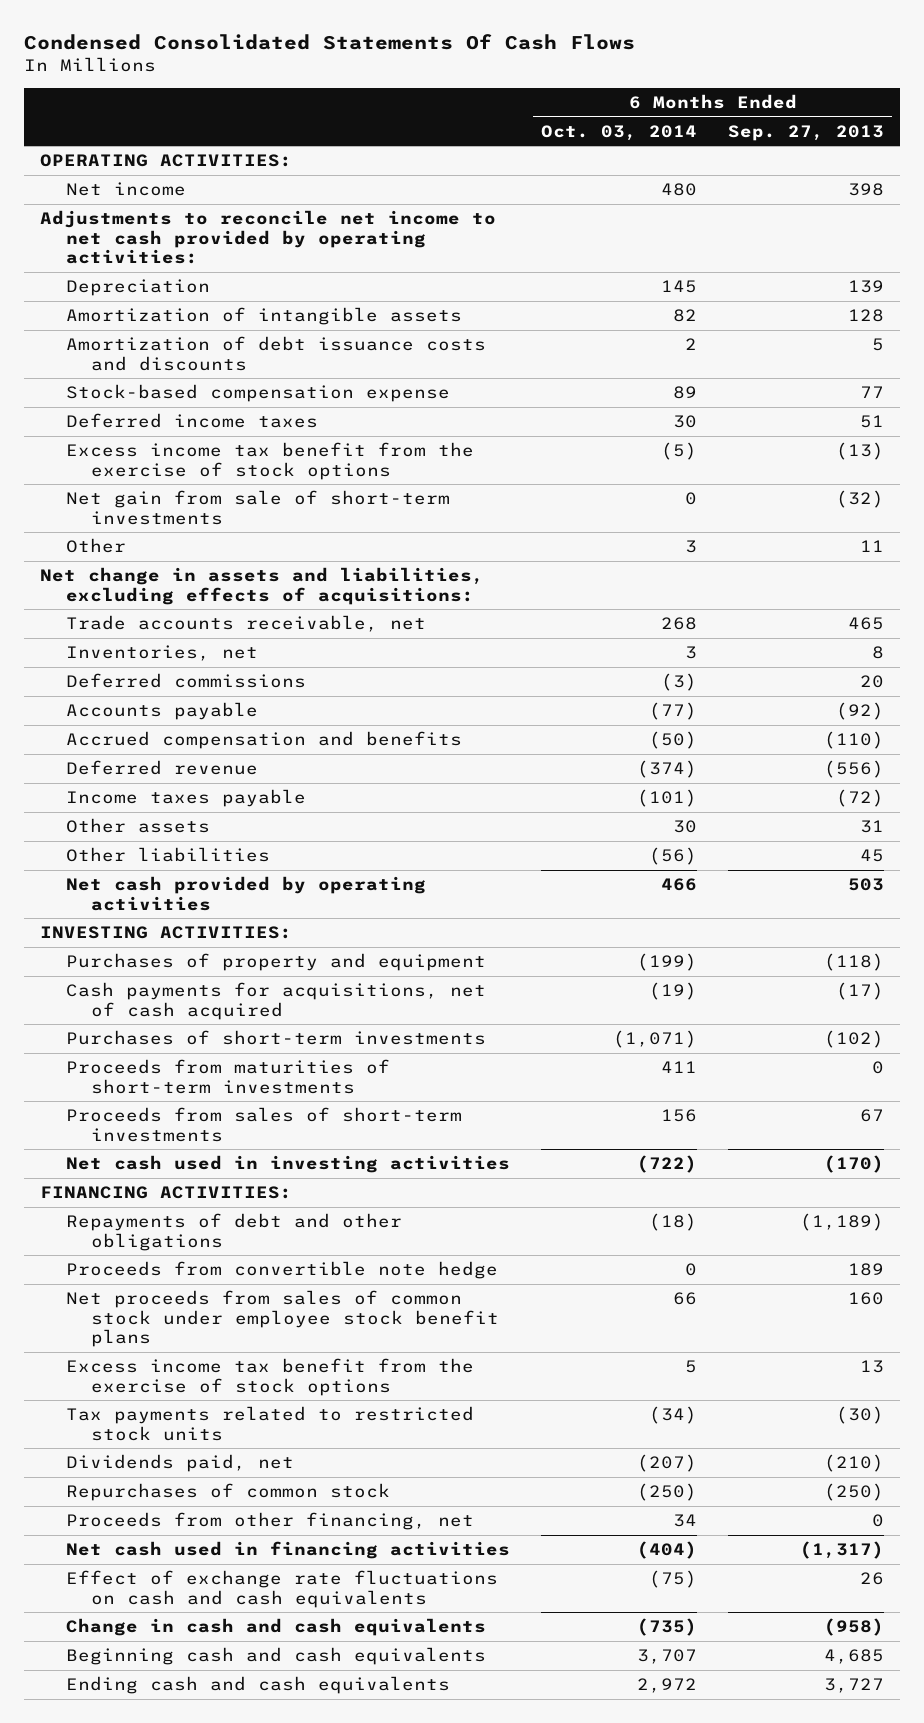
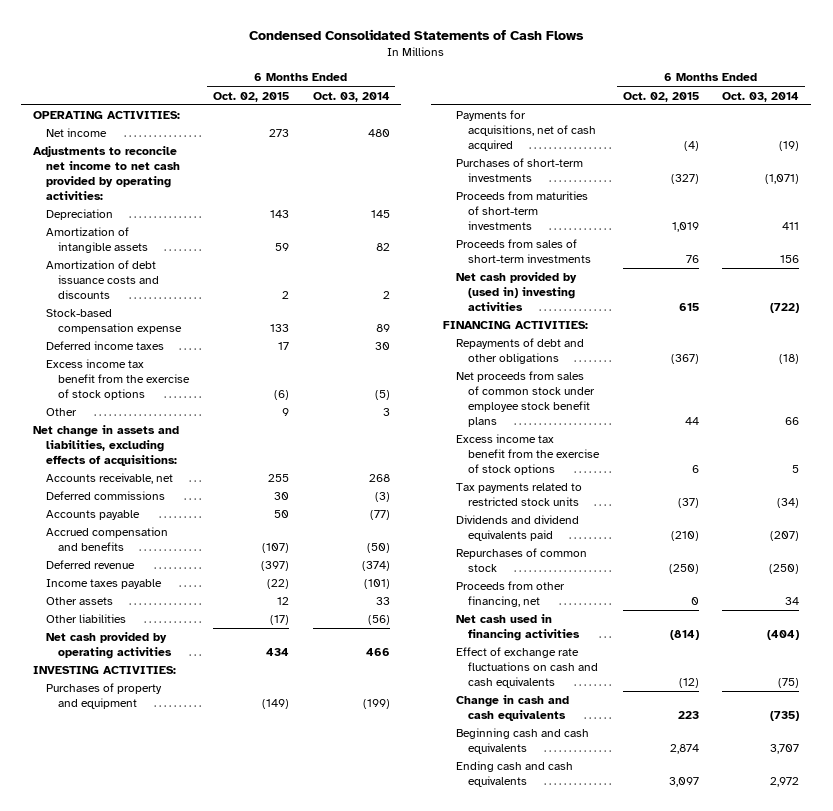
[24,34,636,51] Condensed Consolidated Statements Of Cash Flows -> [249,28,585,40] Condensed Consolidated Statements of Cash Flows
[728,124,885,141] Sep. 27, 2013 -> none
none -> [212,91,289,102] Oct. 02, 2015
[65,490,450,525] Net gain from sale of short-term investments -> none
[65,645,258,662] Inventories, net -> none
[65,615,426,633] Trade accounts receivable, net -> [45,473,173,485] Accounts receivable, net
[673,820,698,834] 30 -> [375,597,390,606] 33
[65,982,486,1020] Cash payments for acquisitions, net of cash acquired -> [455,110,597,151] Payments for acquisitions, net of cash acquired
[65,1155,510,1174] Net cash used in investing activities -> [455,272,577,311] Net cash provided by (used in) investing activities
[65,1261,498,1280] Proceeds from convertible note hedge -> none
[65,1454,294,1473] Dividends paid, net -> [455,515,579,542] Dividends and dividend equivalents paid

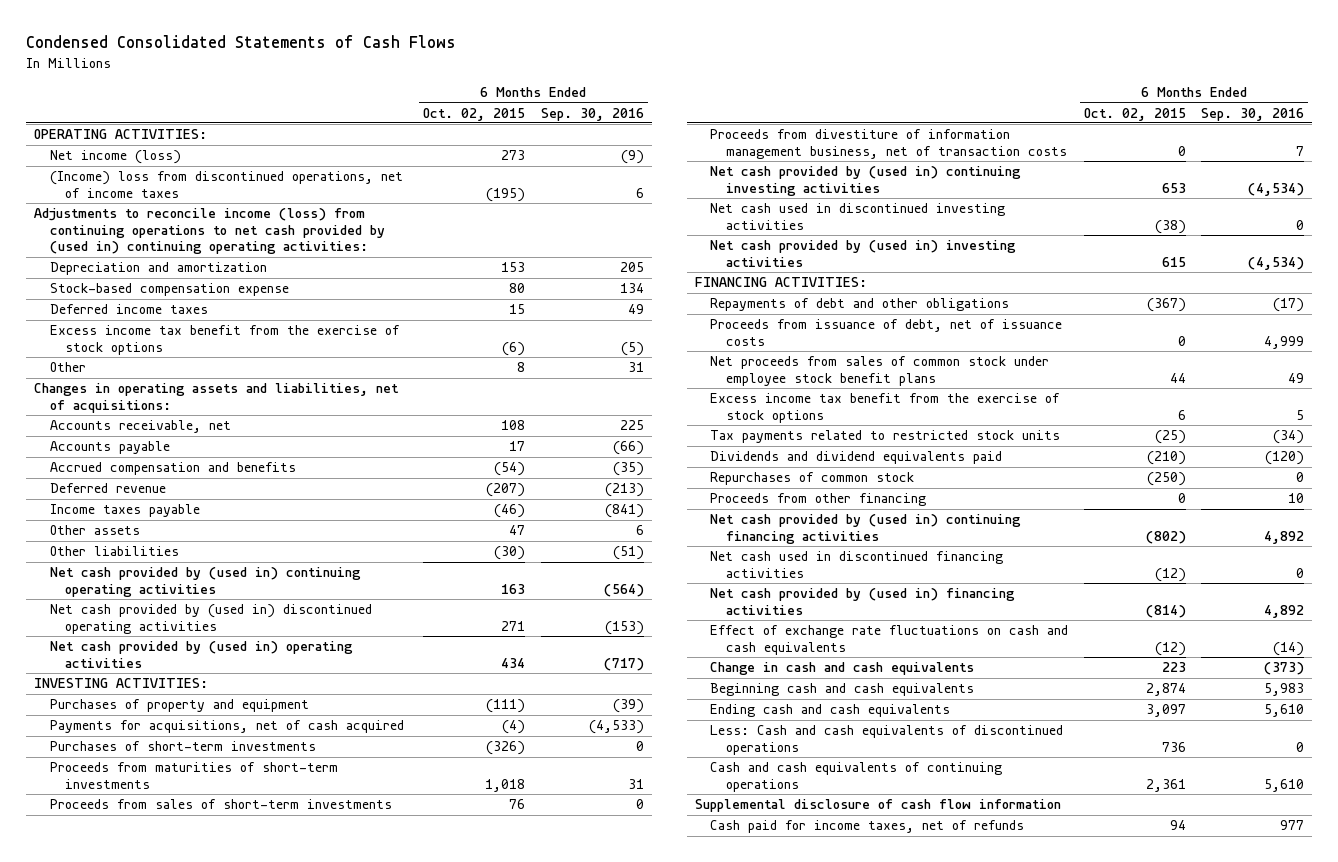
[312,91,390,102] Oct. 03, 2014 -> none
none -> [540,107,644,121] Sep. 30, 2016
[45,209,113,221] Depreciation -> none
[45,227,149,254] Amortization of intangible assets -> none
[45,260,160,299] Amortization of debt issuance costs and discounts -> none
[45,128,107,138] Net income -> [49,150,181,165] Net income (loss)
none -> [49,171,403,198] (Income) loss from discontinued operations, net of income taxes
[33,146,180,200] Adjustments to reconcile net income to net cash provided by operating activities: -> [34,208,385,255] Adjustments to reconcile income (loss) from continuing operations to net cash provided by (used in) continuing operating activities:
none -> [49,262,267,276] Depreciation and amortization
[269,324,289,333] 133 -> [509,283,526,294] 80
[277,342,289,351] 17 -> [509,304,526,315] 15
[45,491,165,501] Deferred commissions -> none
[281,408,289,417] 9 -> [517,362,526,373] 8
[33,425,180,466] Net change in assets and liabilities, excluding effects of acquisitions: -> [34,383,400,413] Changes in operating assets and liabilities, net of acquisitions:
[267,474,289,483] 255 -> [501,420,526,431] 108
[273,510,289,519] 50 -> [509,441,526,452] 17
[261,543,289,554] (107) -> [494,462,526,477] (54)
[260,561,289,572] (397) -> [486,483,526,498] (207)
[266,579,289,590] (22) -> [494,504,526,519] (46)
[276,597,289,606] 12 -> [509,525,526,536] 47
[269,615,289,626] (17) -> [494,546,526,561] (30)
[45,632,173,660] Net cash provided by operating activities -> [49,567,361,597] Net cash provided by (used in) continuing operating activities
[265,648,289,657] 434 -> [501,583,526,594] 163
none -> [49,604,372,634] Net cash provided by (used in) discontinued operating activities
none -> [49,641,353,668] Net cash provided by (used in) operating activities
[261,699,289,710] (149) -> [486,699,526,714] (111)
[670,174,699,185] (327) -> [486,741,526,756] (326)
[671,221,699,232] 1,019 -> [485,778,526,792] 1,018
none -> [710,129,1067,159] Proceeds from divestiture of information management business, net of transaction costs
none -> [710,166,1022,196] Net cash provided by (used in) continuing investing activities
none -> [710,203,1006,230] Net cash used in discontinued investing activities
none -> [710,319,1063,346] Proceeds from issuance of debt, net of issuance costs
[677,498,699,509] (37) -> [1154,430,1186,445] (25)
[455,581,565,608] Proceeds from other financing, net -> [710,493,927,507] Proceeds from other financing
[455,614,581,642] Net cash used in financing activities -> [710,514,1022,544] Net cash provided by (used in) continuing financing activities
[669,630,699,641] (814) -> [1145,530,1186,544] (802)
none -> [710,551,1004,578] Net cash used in discontinued financing activities
none -> [710,588,1016,615] Net cash provided by (used in) financing activities
none -> [710,725,1064,755] Less: Cash and cash equivalents of discontinued operations
none -> [710,762,1003,792] Cash and cash equivalents of continuing operations
none -> [694,799,1061,813] Supplemental disclosure of cash flow information
none -> [710,820,1025,834] Cash paid for income taxes, net of refunds

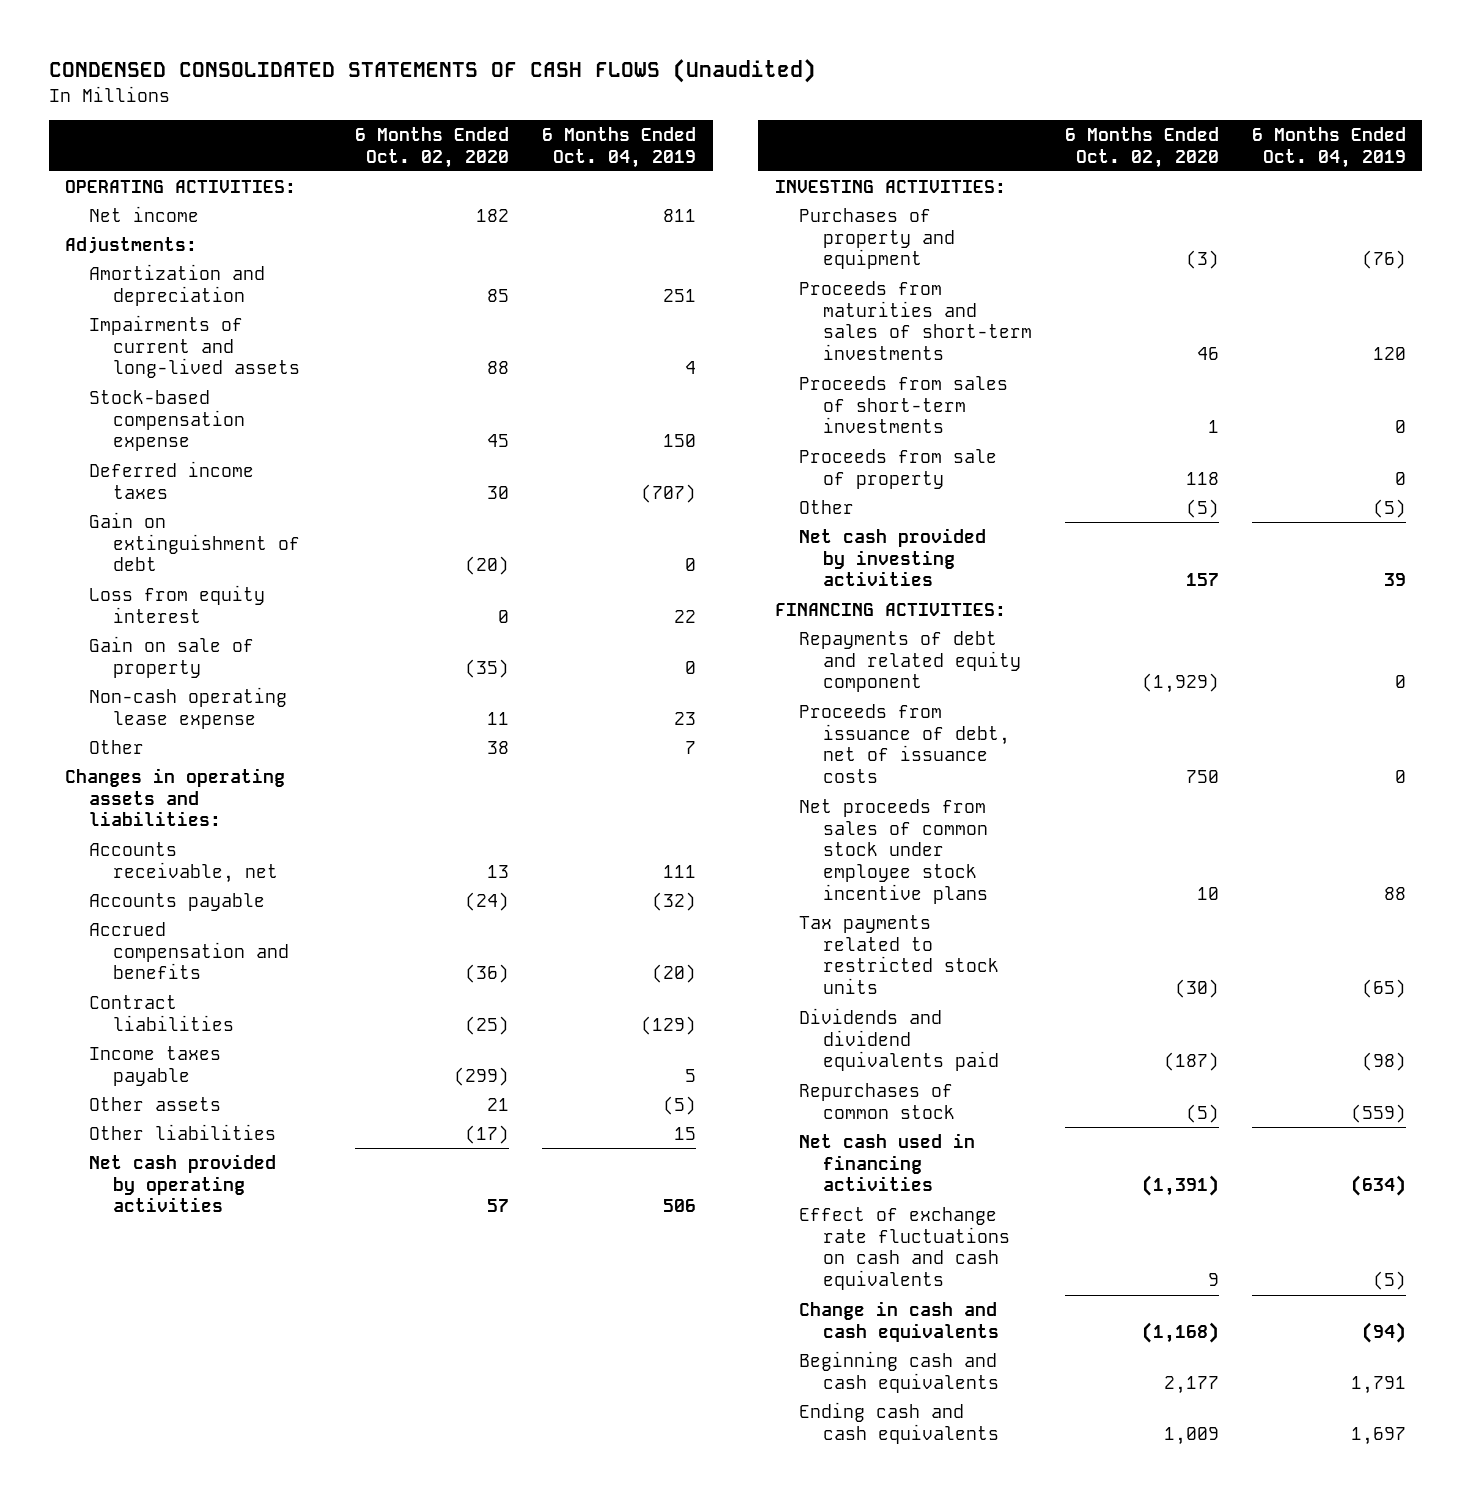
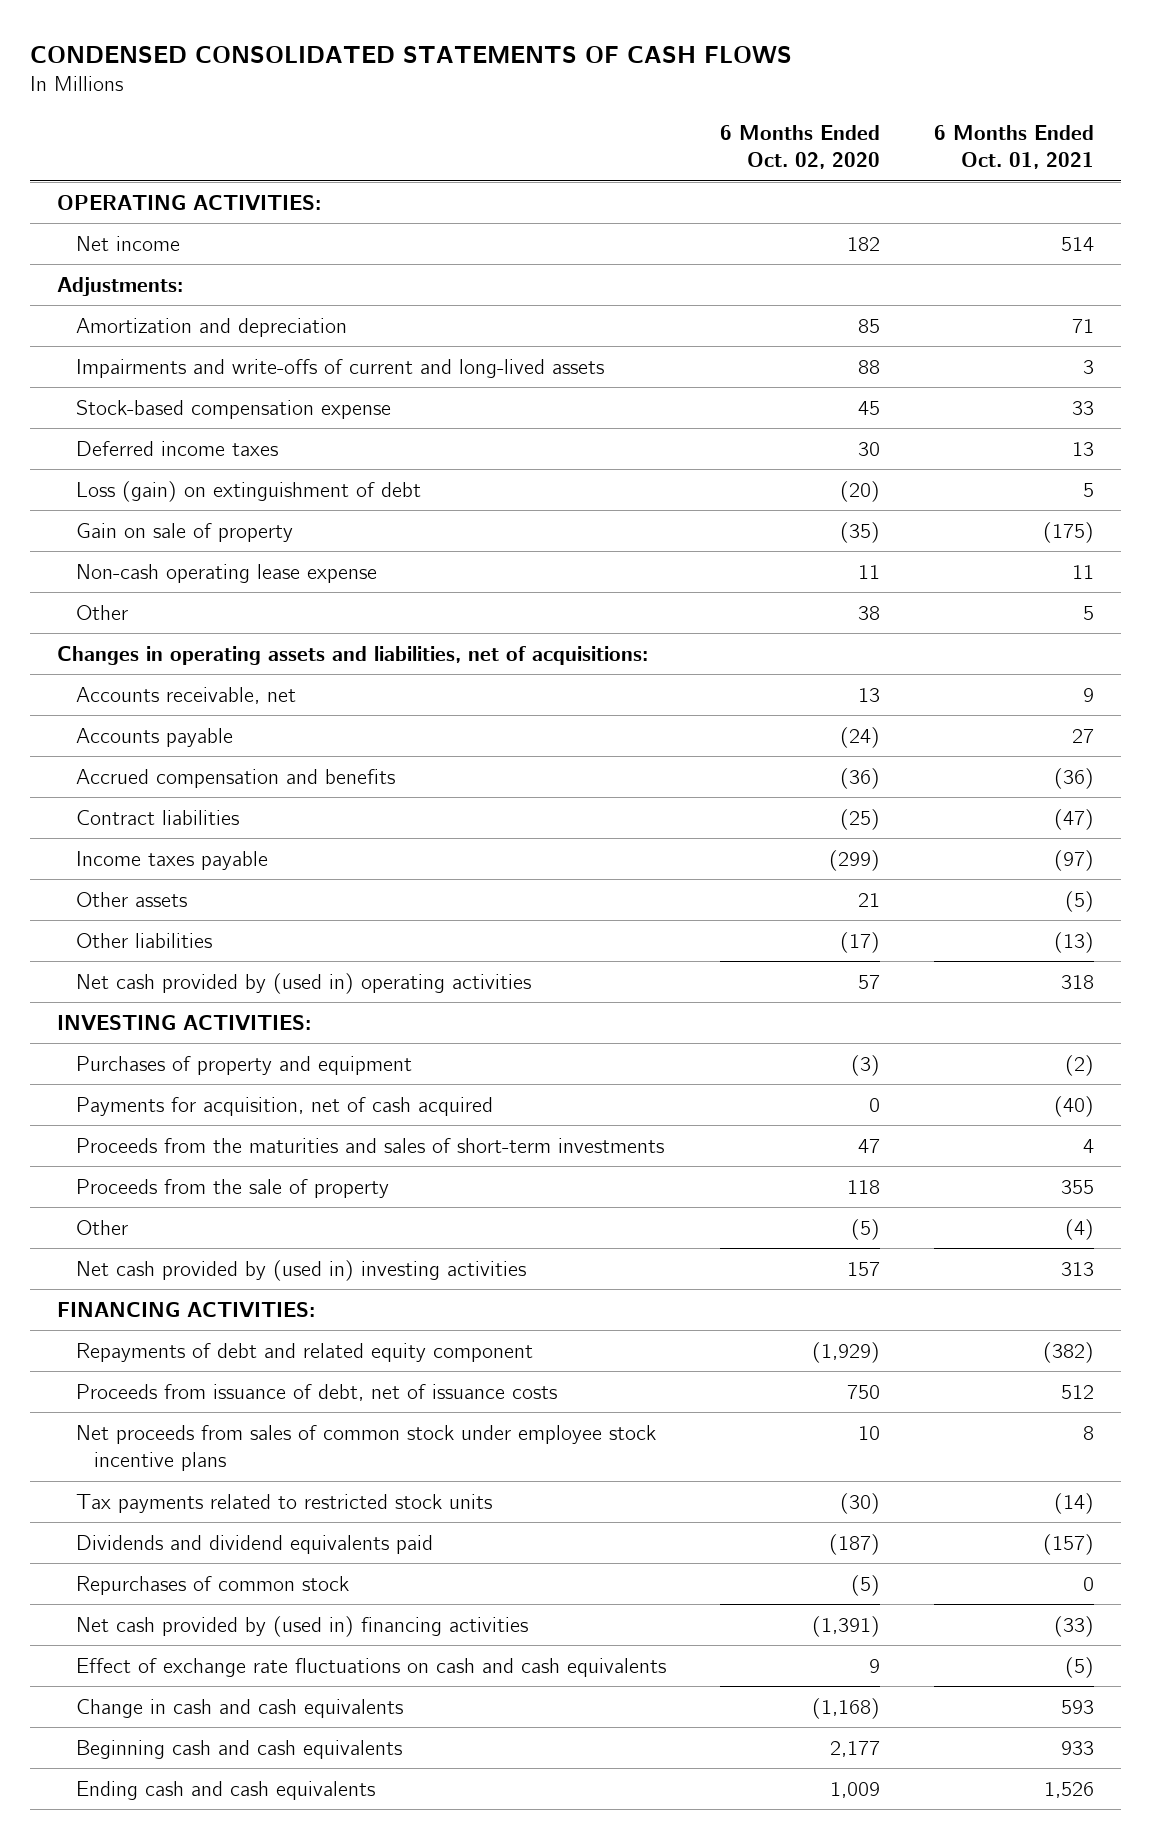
[48,58,816,83] CONDENSED CONSOLIDATED STATEMENTS OF CASH FLOWS (Unaudited) -> [29,45,792,64] CONDENSED CONSOLIDATED STATEMENTS OF CASH FLOWS
[542,126,697,168] 6 Months Ended Oct. 04, 2019 -> none
none -> [933,125,1094,170] 6 Months Ended Oct. 01, 2021
[89,315,301,379] Impairments of current and long-lived assets -> [75,358,604,378] Impairments and write-offs of current and long-lived assets
[89,585,266,623] Loss from equity interest -> none
[89,512,301,572] Gain on extinguishment of debt -> [75,480,421,502] Loss (gain) on extinguishment of debt
[65,768,286,827] Changes in operating assets and liabilities: -> [56,645,648,665] Changes in operating assets and liabilities, net of acquisitions:
[89,1154,277,1213] Net cash provided by operating activities -> [75,972,531,994] Net cash provided by (used in) operating activities
[798,376,1008,434] Proceeds from sales of short-term investments -> none
none -> [75,1096,493,1116] Payments for acquisition, net of cash acquired
[798,281,1032,361] Proceeds from maturities and sales of short-term investments -> [75,1137,664,1153] Proceeds from the maturities and sales of short-term investments
[1196,347,1219,361] 46 -> [857,1138,880,1153] 47
[798,449,997,489] Proceeds from sale of property -> [75,1178,389,1198] Proceeds from the sale of property
[798,528,986,587] Net cash provided by investing activities -> [75,1259,526,1281] Net cash provided by (used in) investing activities
[798,1133,975,1192] Net cash used in financing activities -> [75,1615,528,1637] Net cash provided by (used in) financing activities

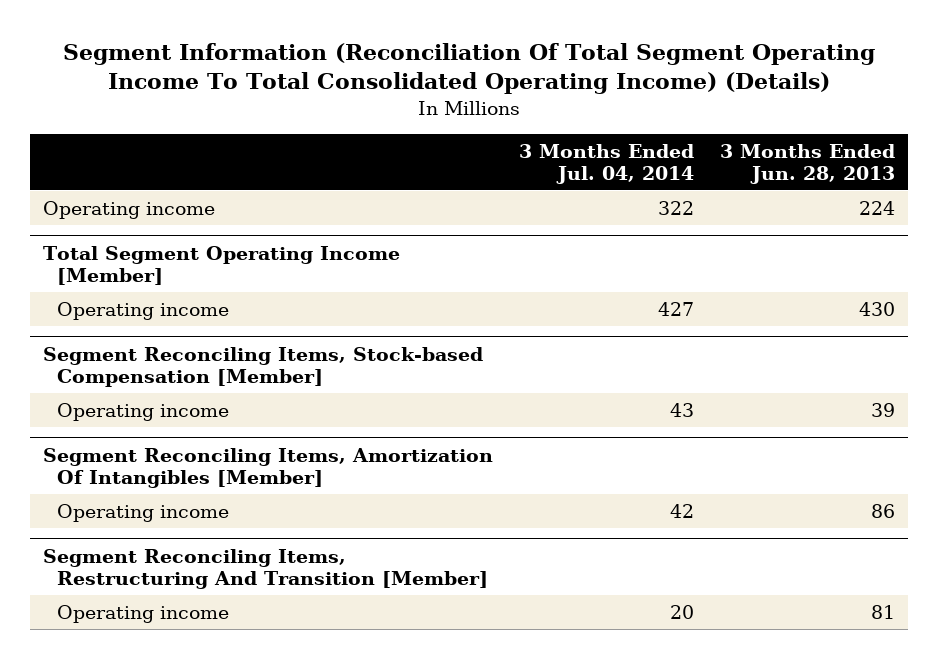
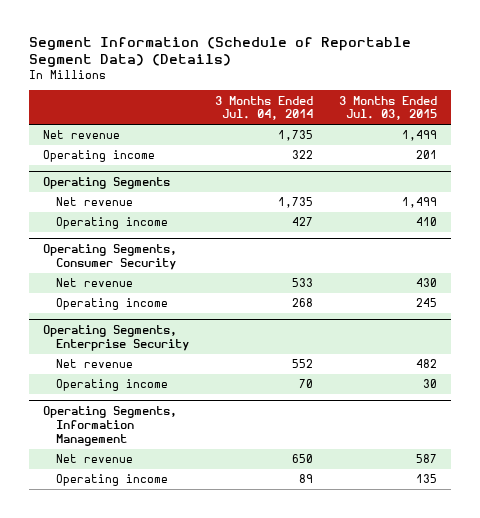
[63,42,876,95] Segment Information (Reconciliation Of Total Segment Operating Income To Total Consolidated Operating Income) (Details) -> [29,36,412,68] Segment Information (Schedule of Reportable Segment Data) (Details)
[720,143,896,184] 3 Months Ended Jun. 28, 2013 -> none
none -> [339,95,438,121] 3 Months Ended Jul. 03, 2015
none -> [42,130,120,140] Net revenue
[43,245,401,285] Total Segment Operating Income [Member] -> none
none -> [42,177,170,190] Operating Segments
none -> [55,197,133,207] Net revenue
[43,346,484,387] Segment Reconciling Items, Stock-based Compensation [Member] -> none
[43,447,494,488] Segment Reconciling Items, Amortization Of Intangibles [Member] -> none
[43,548,488,589] Segment Reconciling Items, Restructuring And Transition [Member] -> none
none -> [42,244,177,271] Operating Segments, Consumer Security
none -> [55,278,133,288] Net revenue
[670,402,695,417] 43 -> [291,298,313,308] 268
none -> [42,325,189,352] Operating Segments, Enterprise Security
none -> [55,359,133,369] Net revenue
[670,503,695,518] 42 -> [298,379,313,389] 70
none -> [42,406,177,446] Operating Segments, Information Management
none -> [55,454,133,464] Net revenue
[670,604,695,619] 20 -> [298,474,313,484] 89

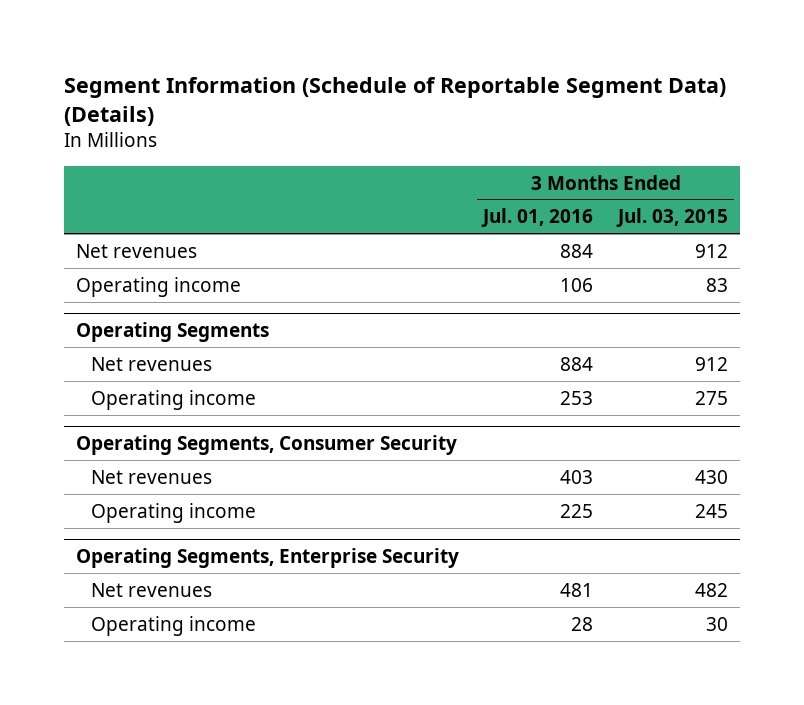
[214,95,313,121] 3 Months Ended Jul. 04, 2014 -> none
none -> [481,208,594,228] Jul. 01, 2016
[42,130,120,140] Net revenue -> [75,243,197,258] Net revenues
[402,130,438,142] 1,499 -> [694,243,728,258] 912
[416,150,438,160] 201 -> [705,277,728,292] 83
[55,197,133,207] Net revenue -> [90,356,212,371] Net revenues
[402,197,438,209] 1,499 -> [694,356,728,371] 912
[416,217,438,227] 410 -> [694,390,728,405] 275
[55,278,133,288] Net revenue -> [90,469,212,484] Net revenues
[55,359,133,369] Net revenue -> [90,582,212,597] Net revenues
[42,406,177,446] Operating Segments, Information Management -> none
[55,454,133,464] Net revenue -> none
[55,474,168,487] Operating income -> none

